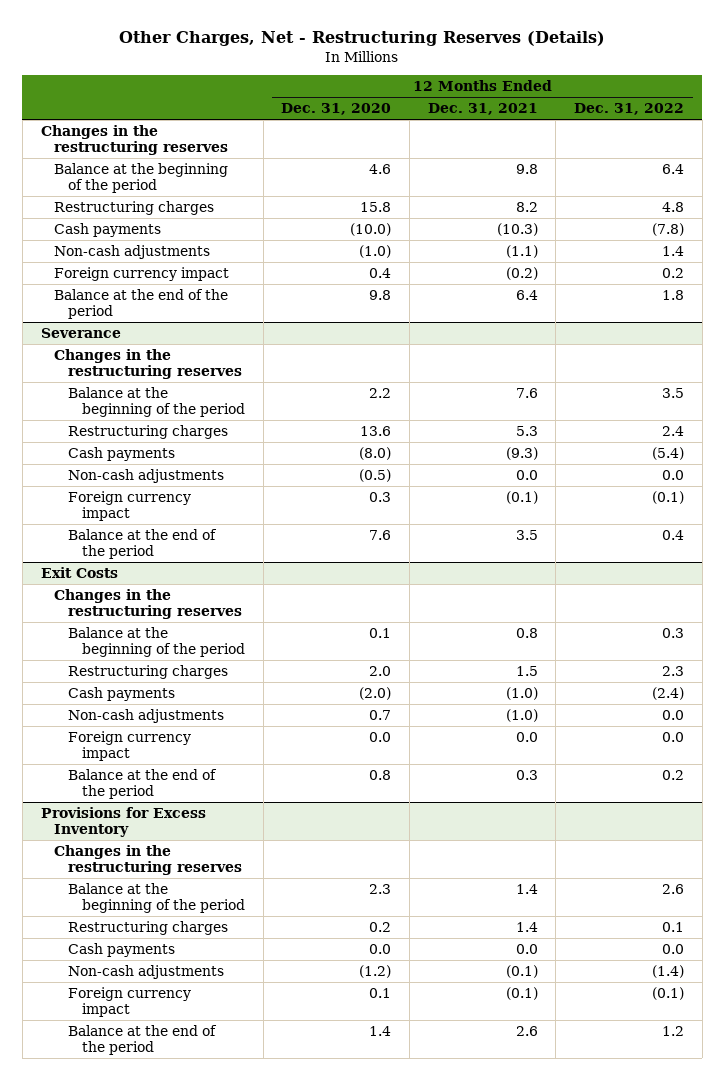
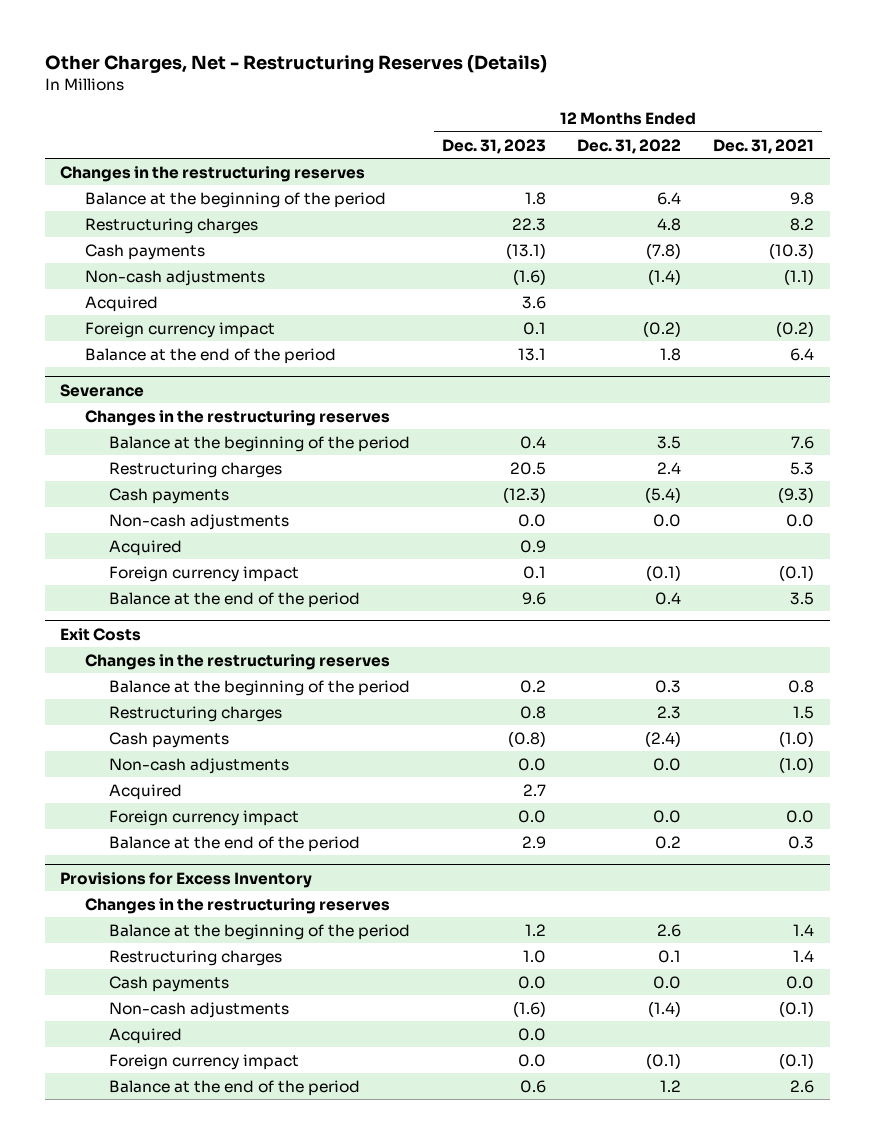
[281,103,392,116] Dec. 31, 2020 -> none
none -> [441,138,546,154] Dec. 31, 2023
[661,245,684,256] 1.4 -> [648,268,682,285] (1.4)
none -> [84,295,158,312] Acquired
[661,267,684,278] 0.2 -> [643,320,682,337] (0.2)
none -> [109,539,183,556] Acquired
none -> [109,783,183,800] Acquired
none -> [109,1027,183,1044] Acquired

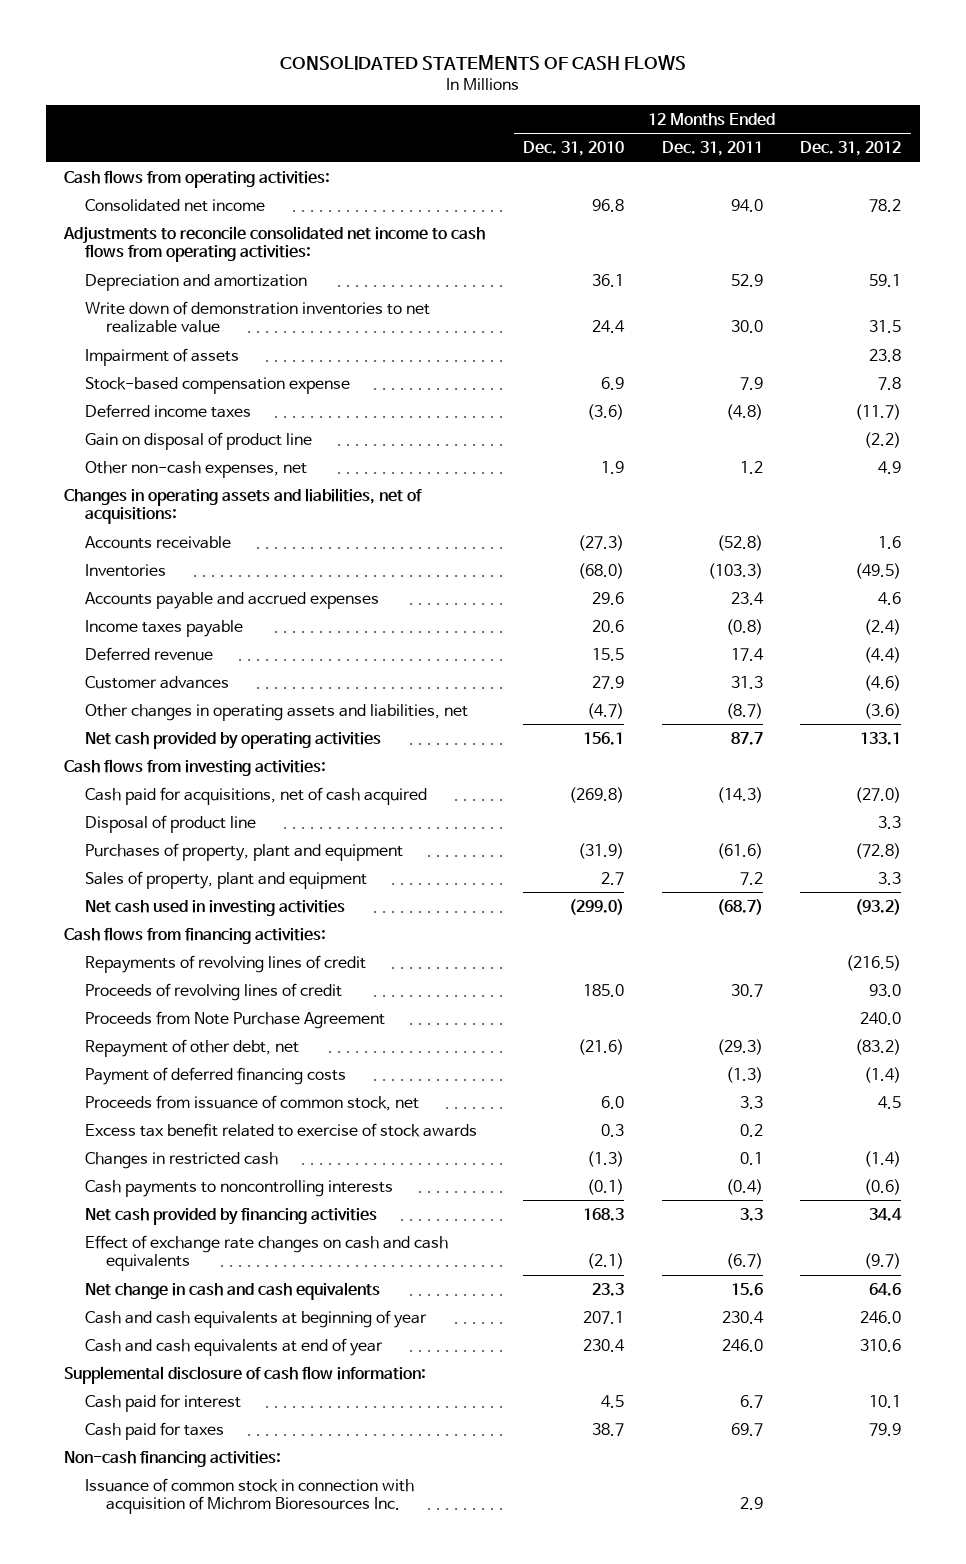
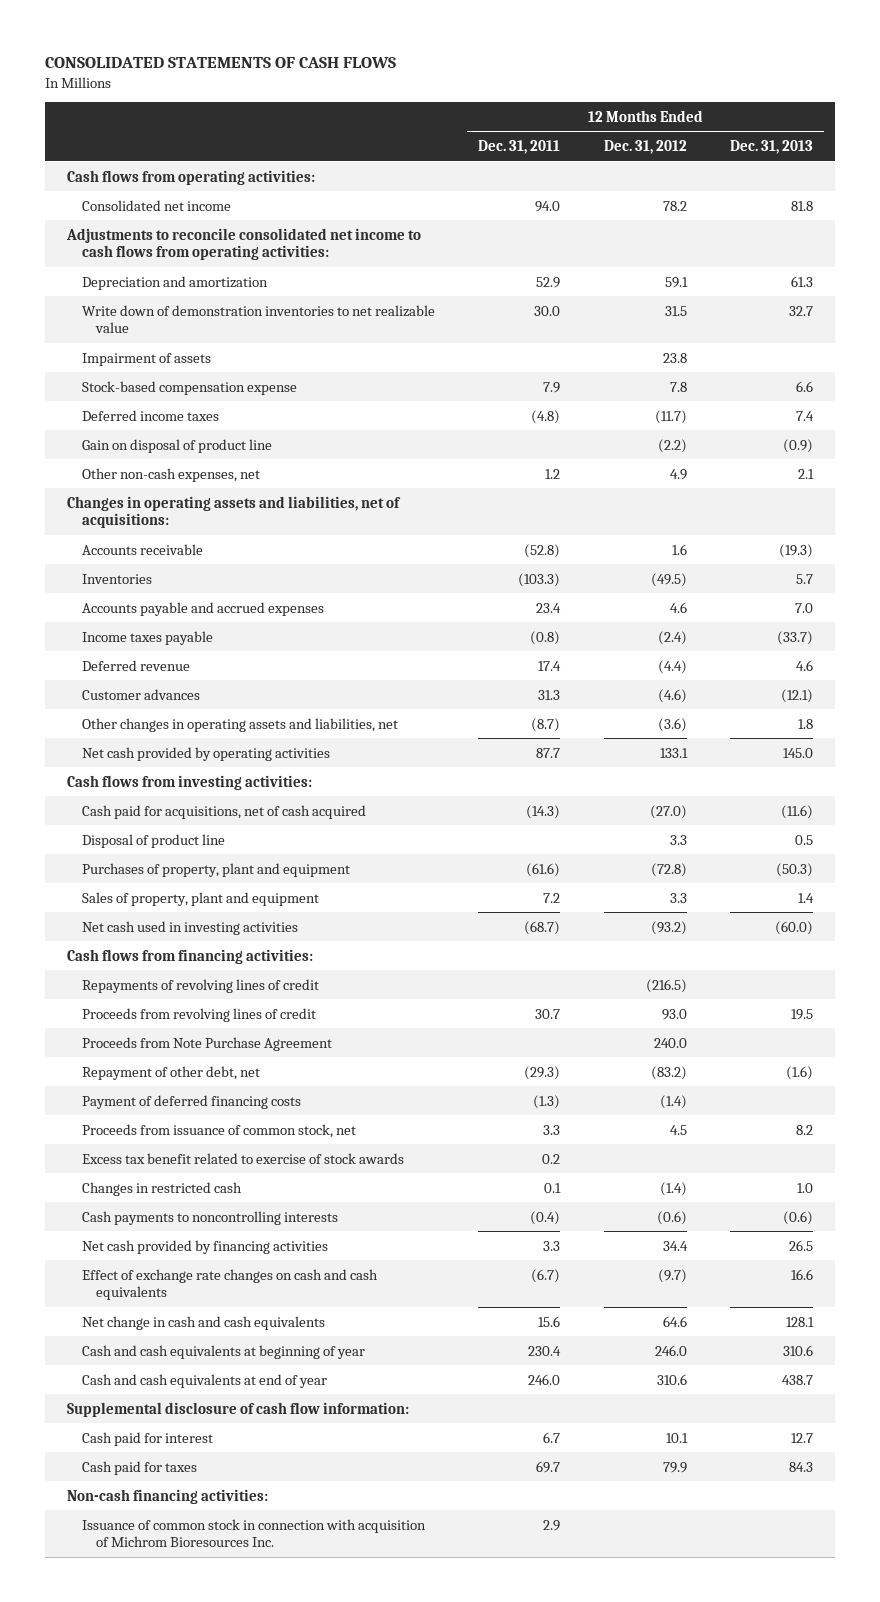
[523,141,625,157] Dec. 31, 2010 -> none
none -> [730,140,814,155] Dec. 31, 2013
[85,982,343,1001] Proceeds of revolving lines of credit -> [81,1007,316,1022] Proceeds from revolving lines of credit

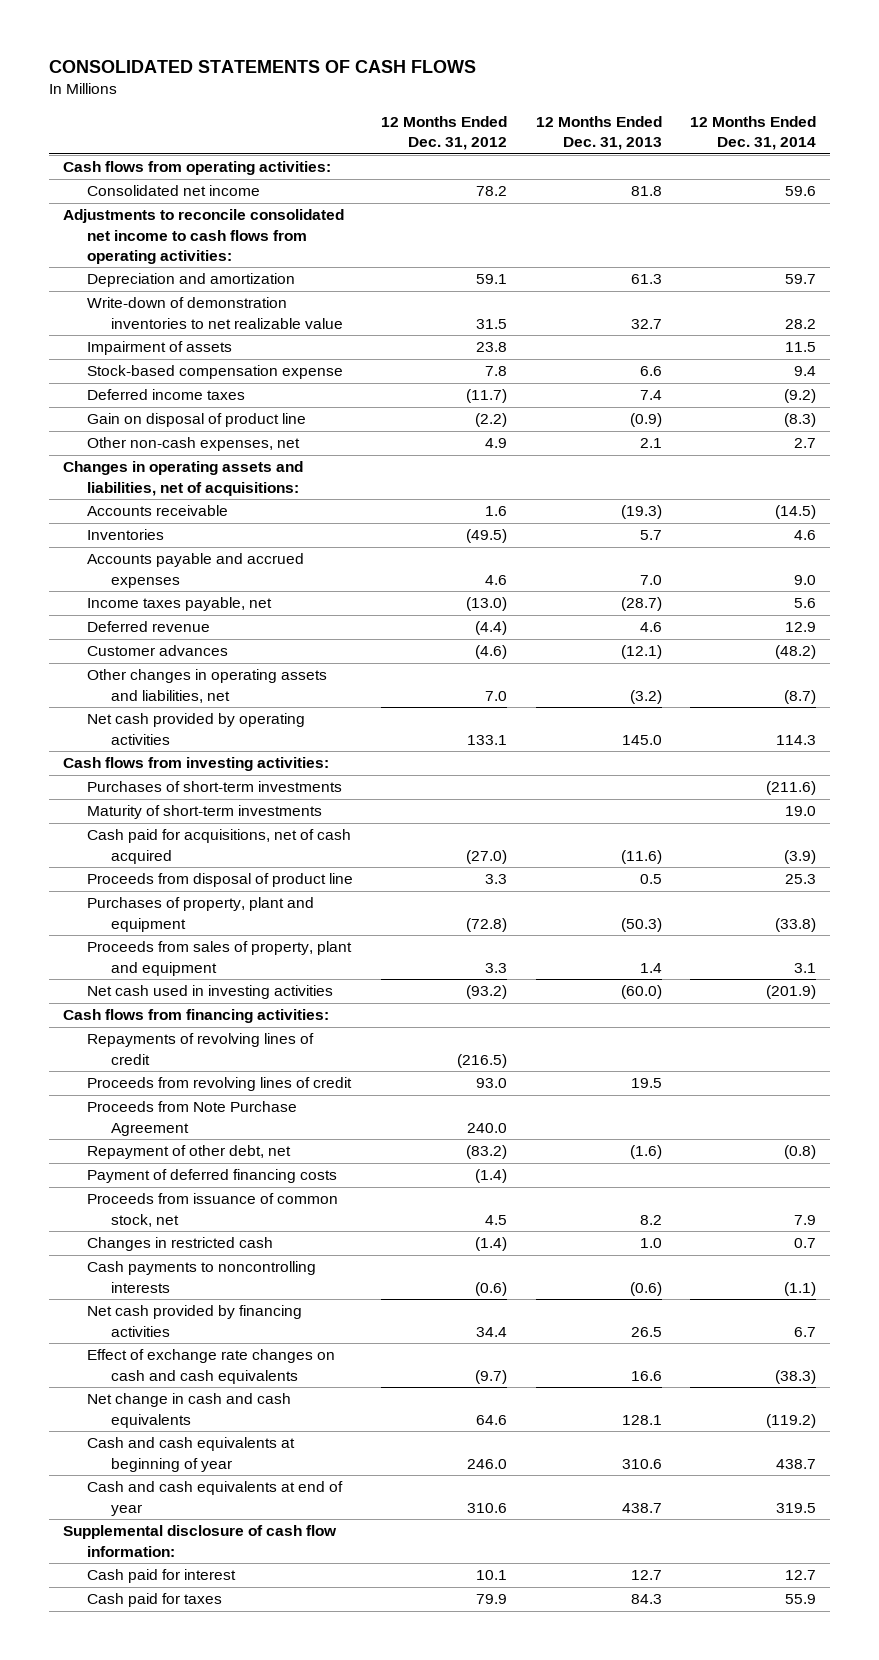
[478,140,561,155] Dec. 31, 2011 -> none
none -> [690,115,817,151] 12 Months Ended Dec. 31, 2014
[81,304,435,334] Write down of demonstration inventories to net realizable value -> [86,297,344,329] Write-down of demonstration inventories to net realizable value
[81,630,213,645] Income taxes payable -> [86,597,272,612] Income taxes payable, net
[657,630,687,645] (2.4) -> [466,597,508,612] (13.0)
[777,630,814,645] (33.7) -> [620,597,662,612] (28.7)
[657,717,687,732] (3.6) -> [485,690,508,701] 7.0
[798,718,814,729] 1.8 -> [629,689,662,704] (3.2)
none -> [86,781,342,793] Purchases of short-term investments
none -> [86,805,322,820] Maturity of short-term investments
[81,833,225,848] Disposal of product line -> [86,873,353,888] Proceeds from disposal of product line
[81,891,319,906] Sales of property, plant and equipment -> [86,941,352,976] Proceeds from sales of property, plant and equipment
[81,1152,404,1164] Excess tax benefit related to exercise of stock awards -> none
[66,1488,268,1504] Non-cash financing activities: -> none
[81,1518,426,1548] Issuance of common stock in connection with acquisition of Michrom Bioresources Inc. -> none

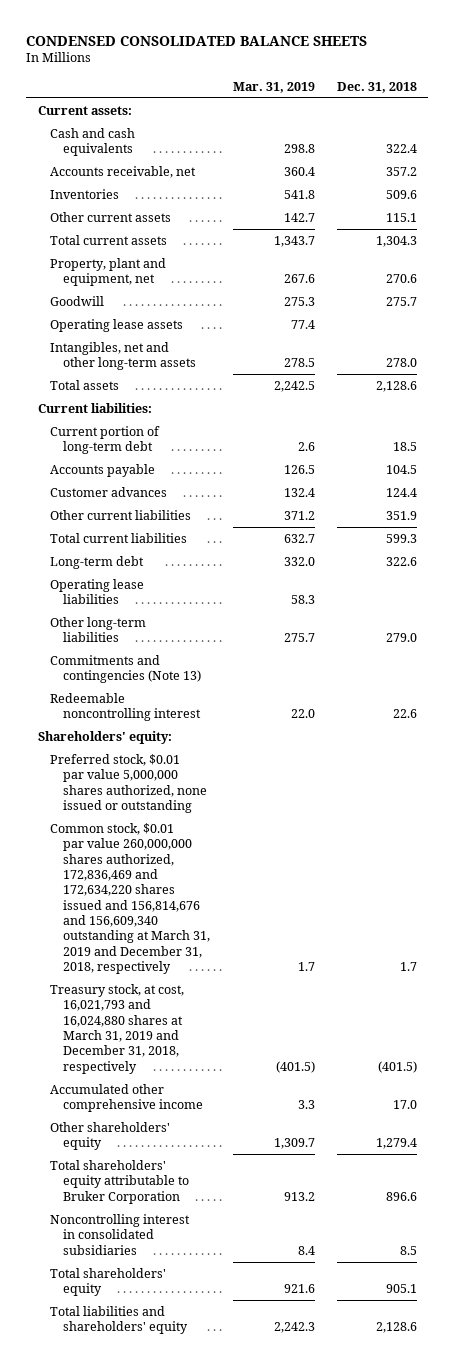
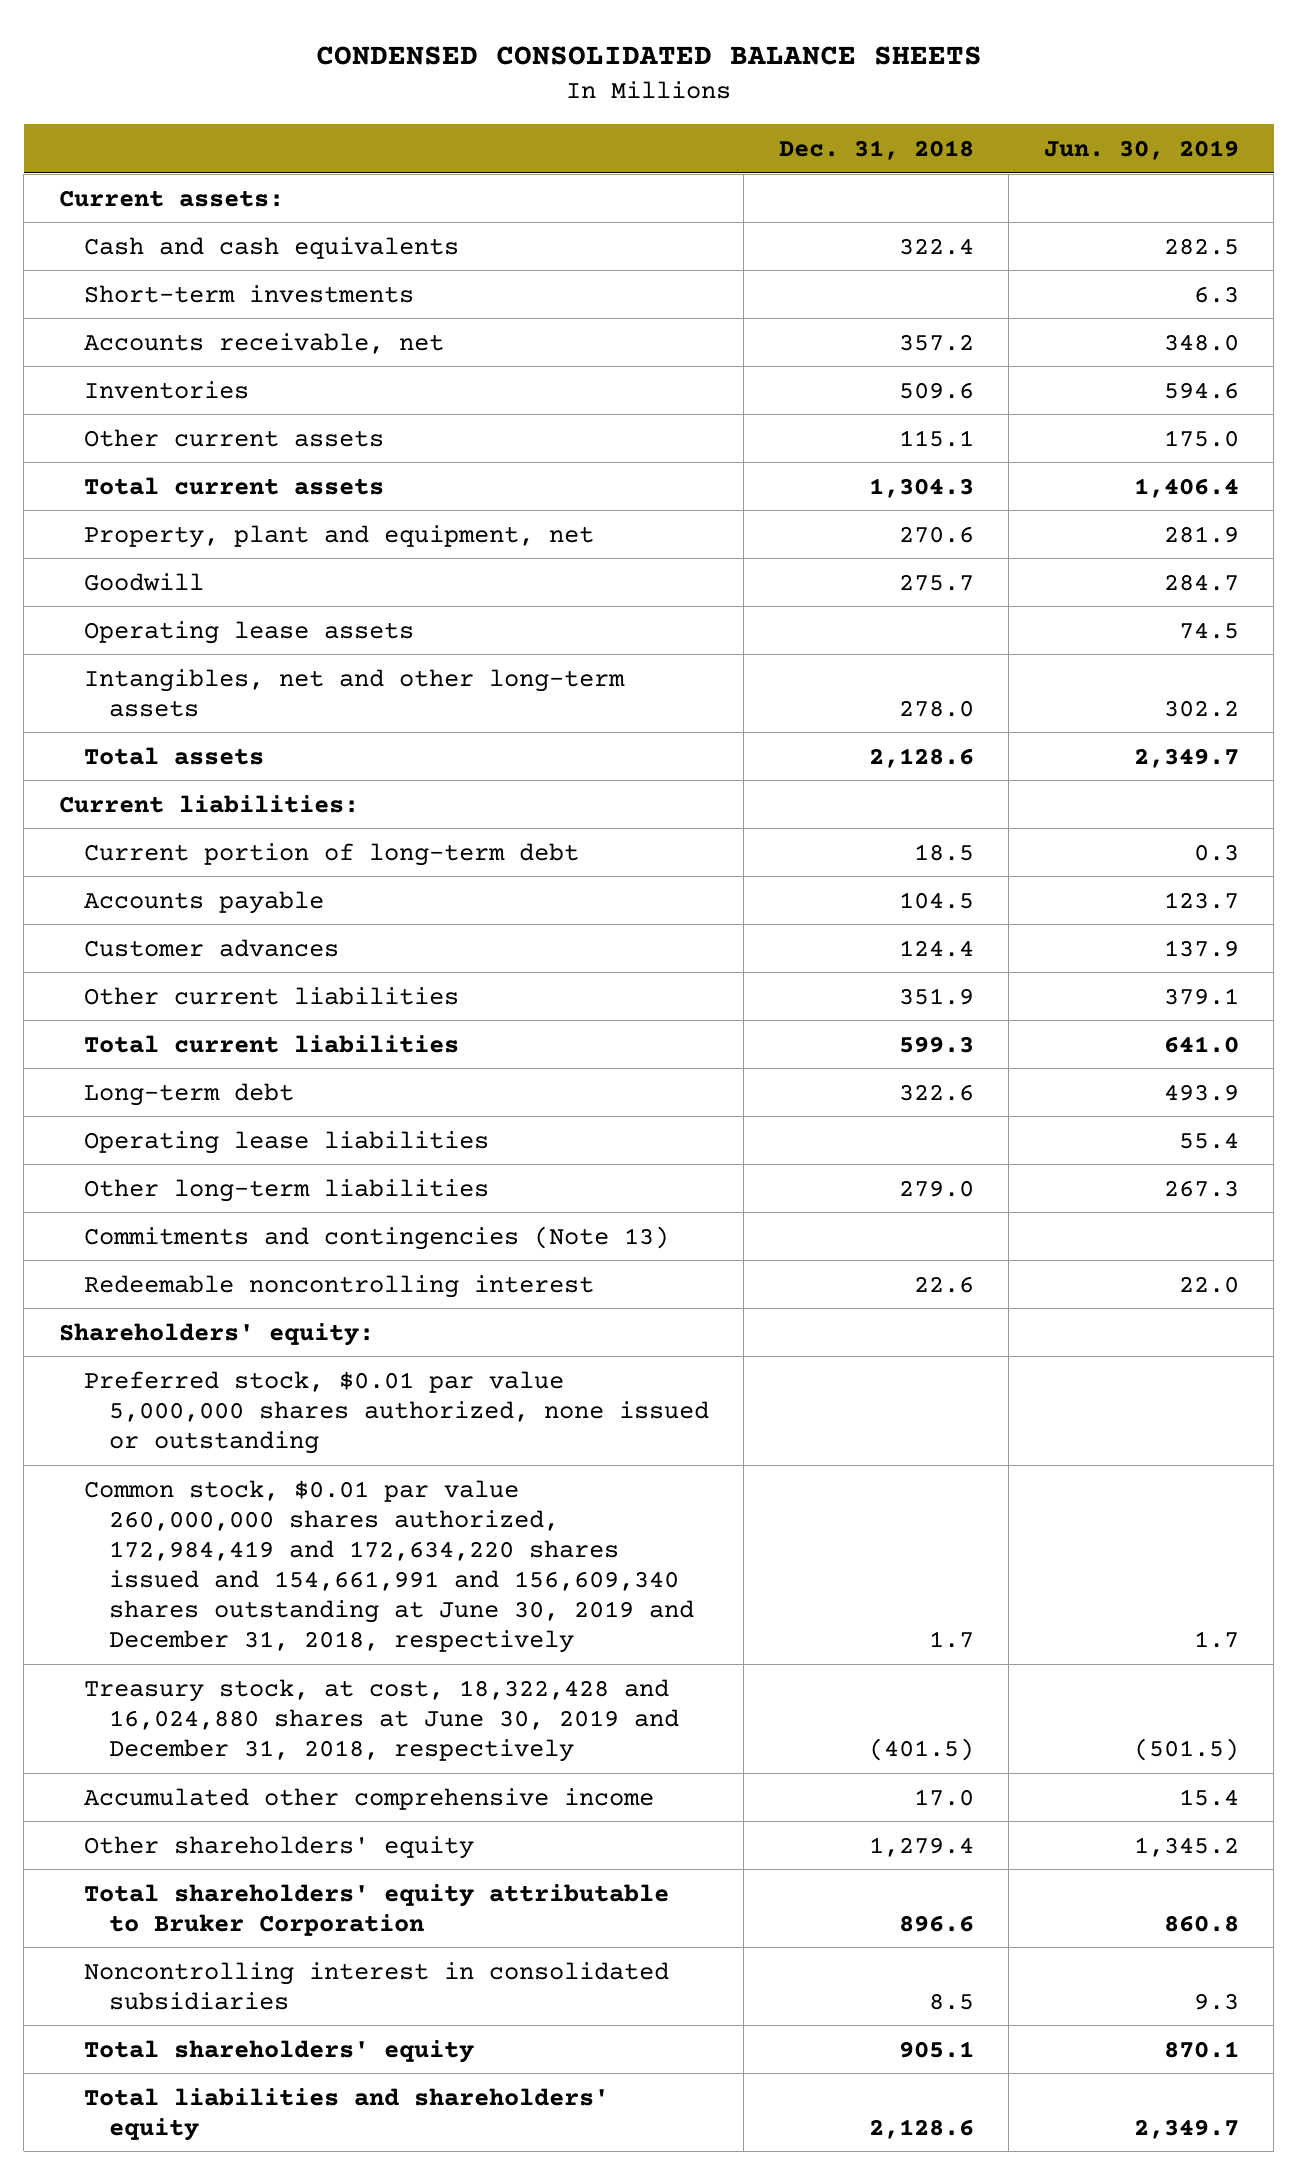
[232,81,315,93] Mar. 31, 2019 -> none
none -> [1043,139,1239,160] Jun. 30, 2019
none -> [83,284,414,303] Short-term investments
[50,822,211,974] Common stock, $0.01 par value 260,000,000 shares authorized, 172,836,469 and 172,634,220 shares issued and 156,814,676 and 156,609,340 outstanding at March 31, 2019 and December 31, 2018, respectively -> [83,1479,694,1653] Common stock, $0.01 par value 260,000,000 shares authorized, 172,984,419 and 172,634,220 shares issued and 154,661,991 and 156,609,340 shares outstanding at June 30, 2019 and December 31, 2018, respectively
[50,983,185,1074] Treasury stock, at cost, 16,021,793 and 16,024,880 shares at March 31, 2019 and December 31, 2018, respectively -> [83,1678,679,1762] Treasury stock, at cost, 18,322,428 and 16,024,880 shares at June 30, 2019 and December 31, 2018, respectively

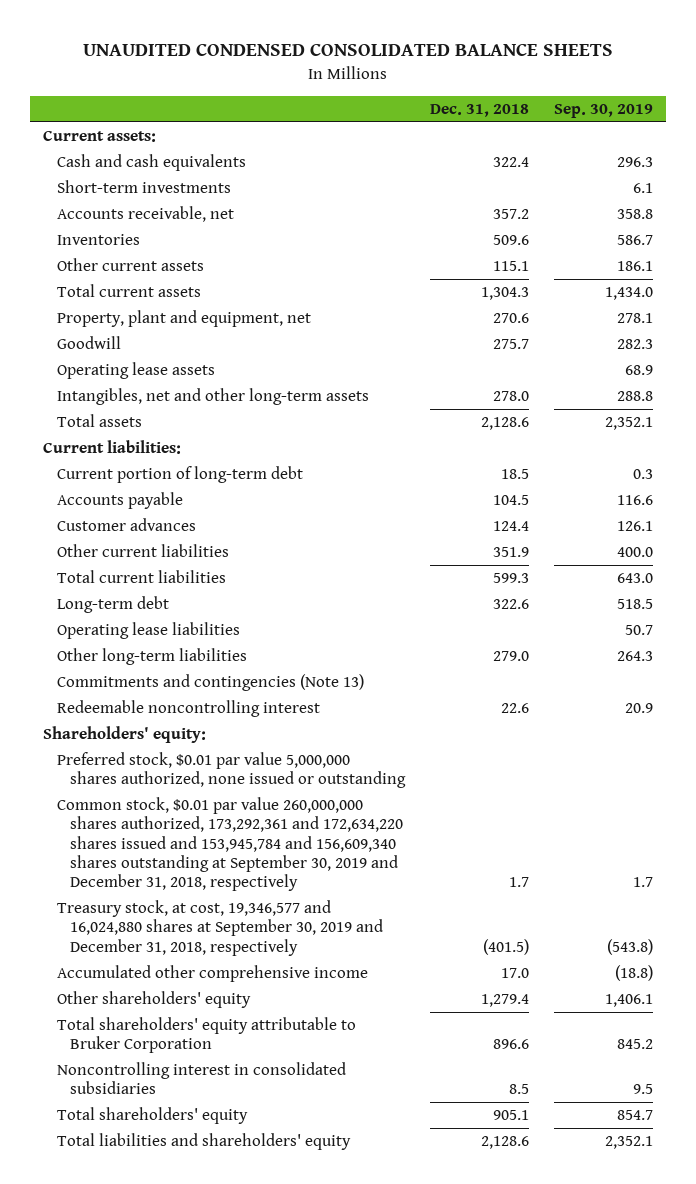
[315,45,982,65] CONDENSED CONSOLIDATED BALANCE SHEETS -> [83,43,614,57] UNAUDITED CONDENSED CONSOLIDATED BALANCE SHEETS
[1043,139,1239,160] Jun. 30, 2019 -> none
none -> [554,103,654,118] Sep. 30, 2019
[83,1479,694,1653] Common stock, $0.01 par value 260,000,000 shares authorized, 172,984,419 and 172,634,220 shares issued and 154,661,991 and 156,609,340 shares outstanding at June 30, 2019 and December 31, 2018, respectively -> [56,797,404,892] Common stock, $0.01 par value 260,000,000 shares authorized, 173,292,361 and 172,634,220 shares issued and 153,945,784 and 156,609,340 shares outstanding at September 30, 2019 and December 31, 2018, respectively
[83,1678,679,1762] Treasury stock, at cost, 18,322,428 and 16,024,880 shares at June 30, 2019 and December 31, 2018, respectively -> [56,900,384,956] Treasury stock, at cost, 19,346,577 and 16,024,880 shares at September 30, 2019 and December 31, 2018, respectively

